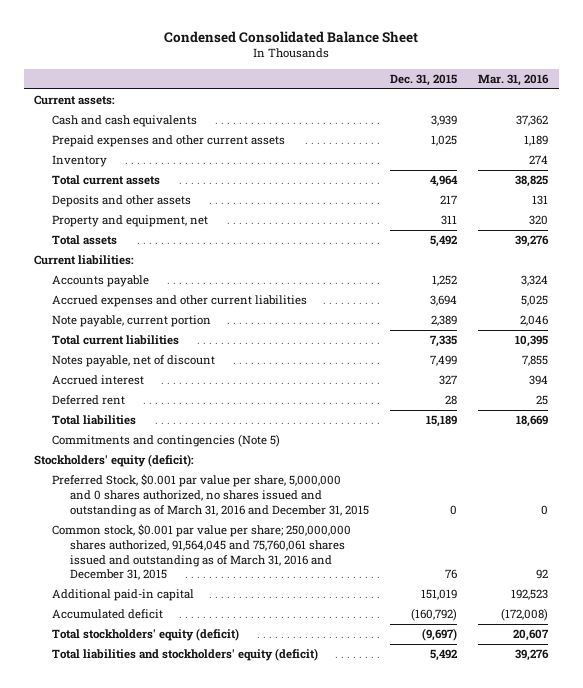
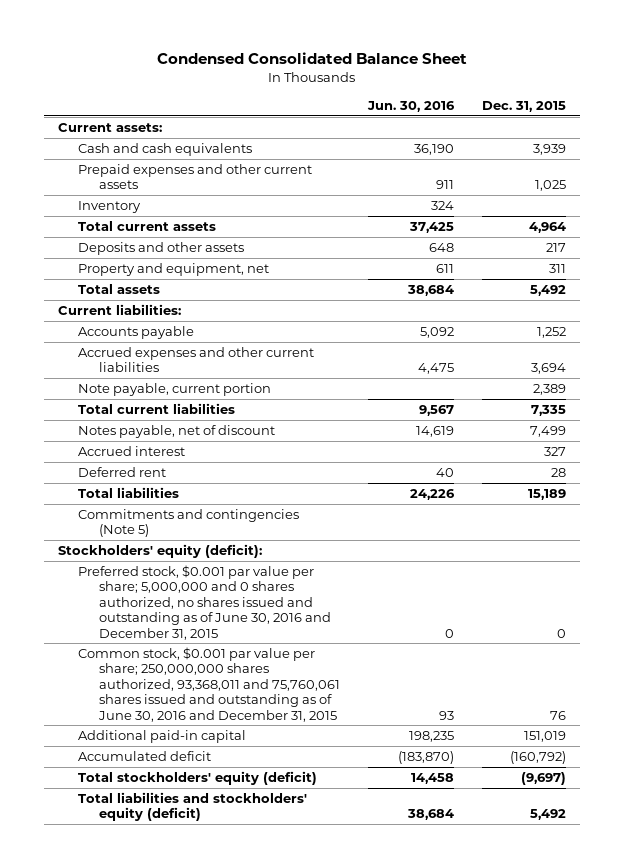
[478,74,550,87] Mar. 31, 2016 -> none
none -> [366,100,455,112] Jun. 30, 2016
[52,474,370,517] Preferred Stock, $0.001 par value per share, 5,000,000 and 0 shares authorized, no shares issued and outstanding as of March 31, 2016 and December 31, 2015 -> [78,564,331,640] Preferred stock, $0.001 par value per share; 5,000,000 and 0 shares authorized, no shares issued and outstanding as of June 30, 2016 and December 31, 2015
[52,524,352,581] Common stock, $0.001 par value per share; 250,000,000 shares authorized, 91,564,045 and 75,760,061 shares issued and outstanding as of March 31, 2016 and December 31, 2015 -> [78,646,340,722] Common stock, $0.001 par value per share; 250,000,000 shares authorized, 93,368,011 and 75,760,061 shares issued and outstanding as of June 30, 2016 and December 31, 2015

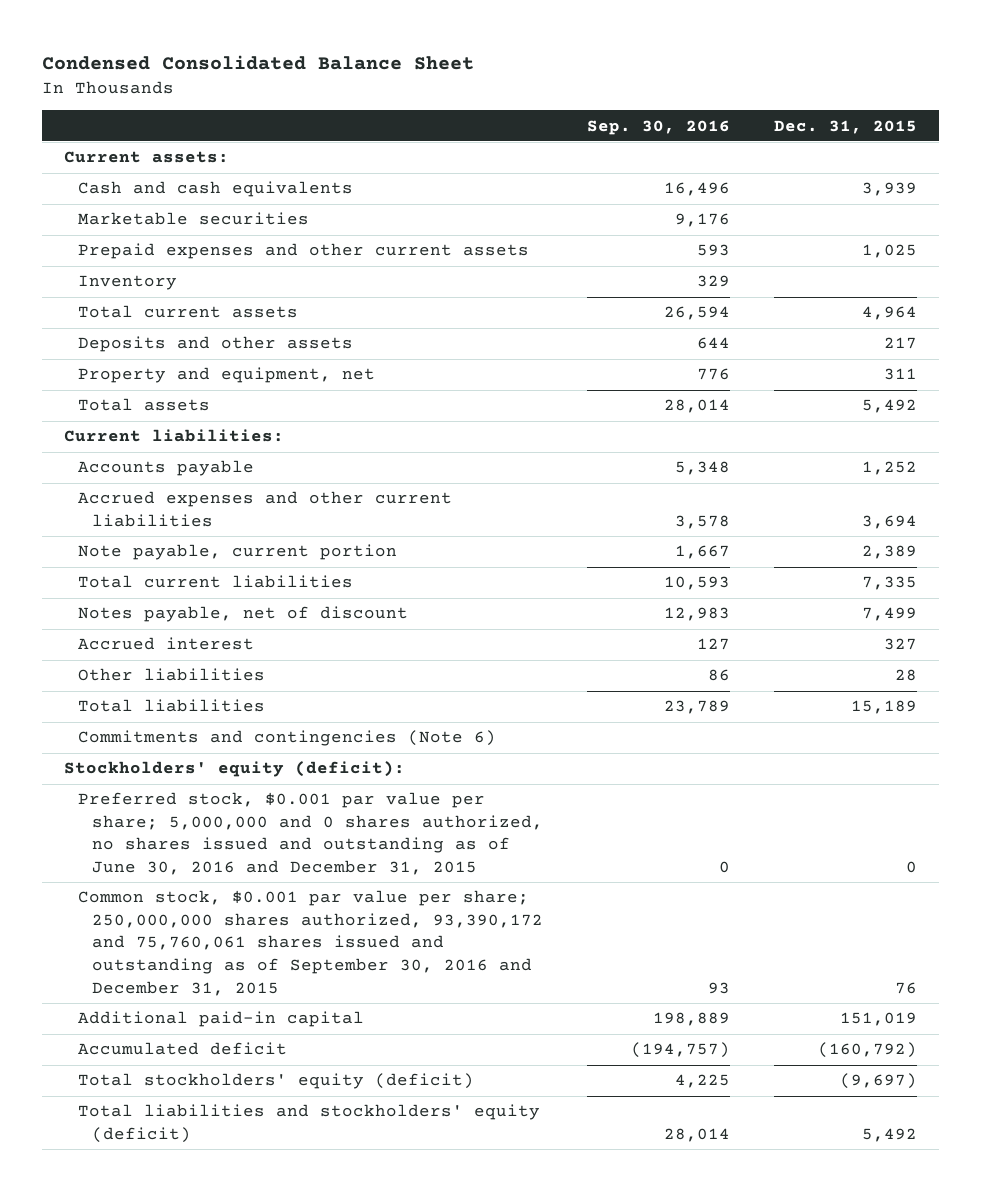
[366,100,455,112] Jun. 30, 2016 -> none
none -> [587,119,731,135] Sep. 30, 2016
none -> [78,212,310,226] Marketable securities
[78,466,167,477] Deferred rent -> none
none -> [78,668,266,682] Other liabilities
[78,508,300,538] Commitments and contingencies (Note 5) -> [78,730,497,747] Commitments and contingencies (Note 6)
[78,646,340,722] Common stock, $0.001 par value per share; 250,000,000 shares authorized, 93,368,011 and 75,760,061 shares issued and outstanding as of June 30, 2016 and December 31, 2015 -> [78,890,544,996] Common stock, $0.001 par value per share; 250,000,000 shares authorized, 93,390,172 and 75,760,061 shares issued and outstanding as of September 30, 2016 and December 31, 2015

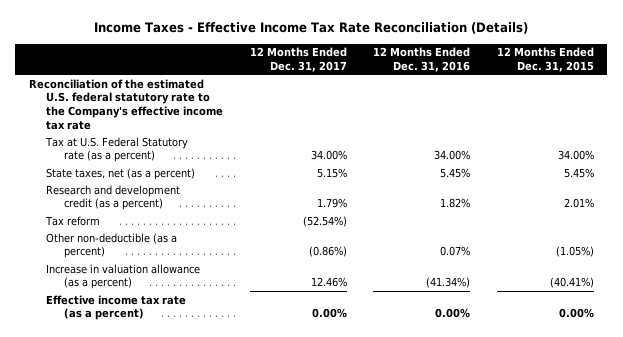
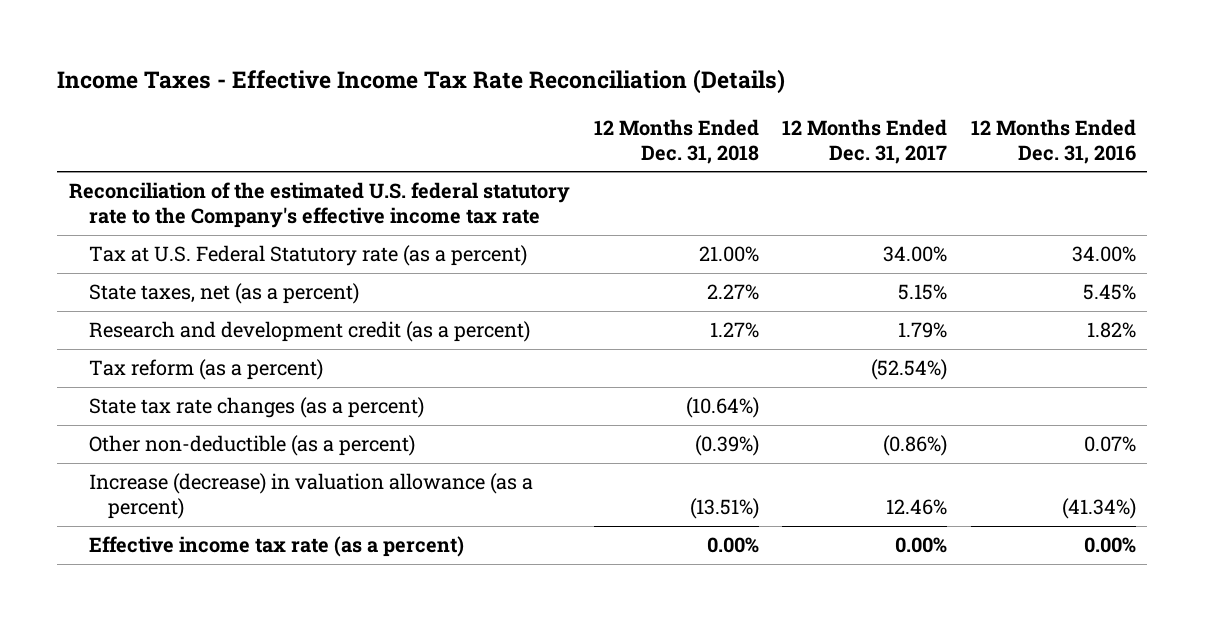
[497,47,595,72] 12 Months Ended Dec. 31, 2015 -> none
none -> [593,118,759,164] 12 Months Ended Dec. 31, 2018
[45,215,101,226] Tax reform -> [88,359,323,381] Tax reform (as a percent)
none -> [88,397,424,419] State tax rate changes (as a percent)
[46,263,201,290] Increase in valuation allowance (as a percent) -> [88,473,533,520] Increase (decrease) in valuation allowance (as a percent)

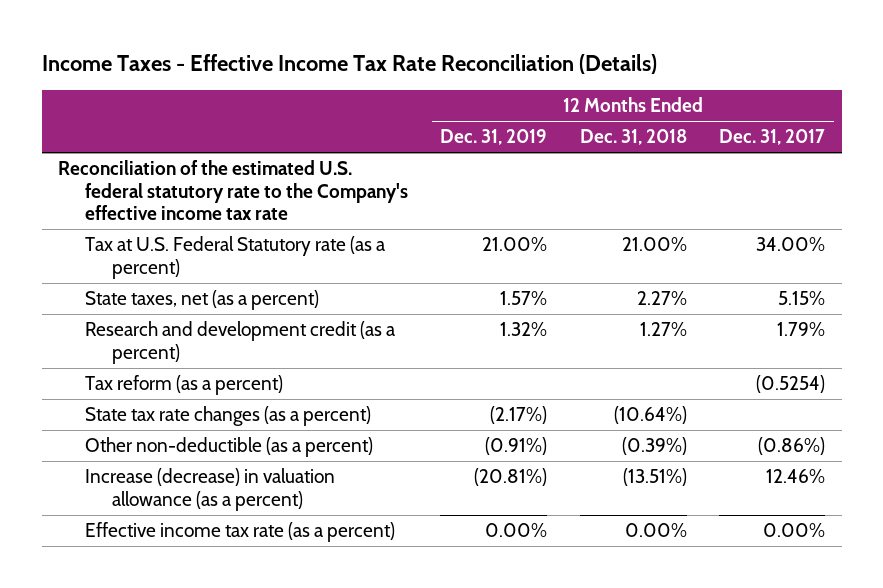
[970,118,1136,164] 12 Months Ended Dec. 31, 2016 -> none
none -> [440,129,548,146] Dec. 31, 2019
[871,359,948,381] (52.54%) -> [756,375,826,394] (0.5254)

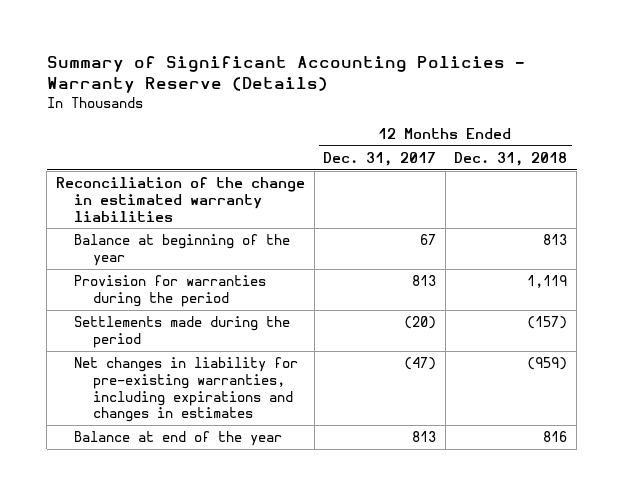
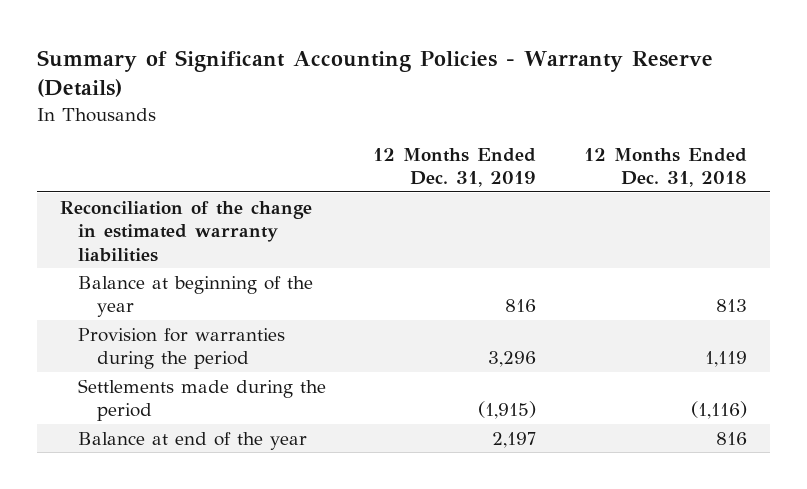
[323,151,437,166] Dec. 31, 2017 -> none
none -> [373,147,537,188] 12 Months Ended Dec. 31, 2019
[74,357,299,423] Net changes in liability for pre-existing warranties, including expirations and changes in estimates -> none
[527,316,568,330] (157) -> [690,401,747,420] (1,116)

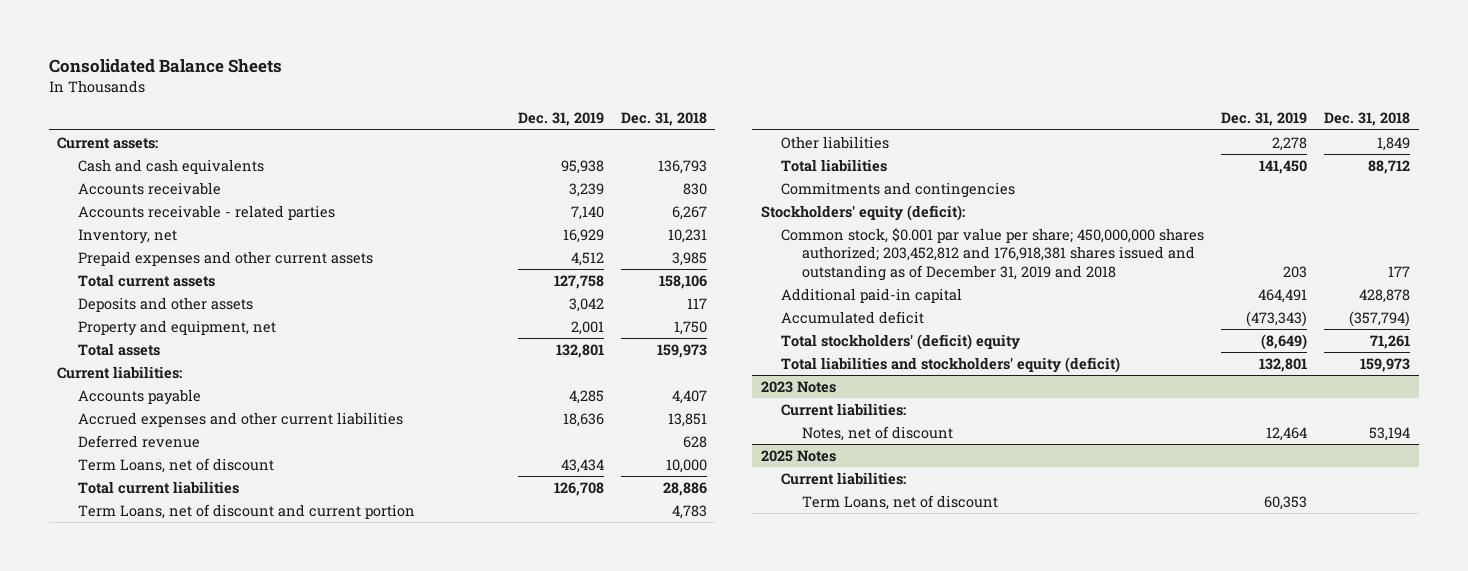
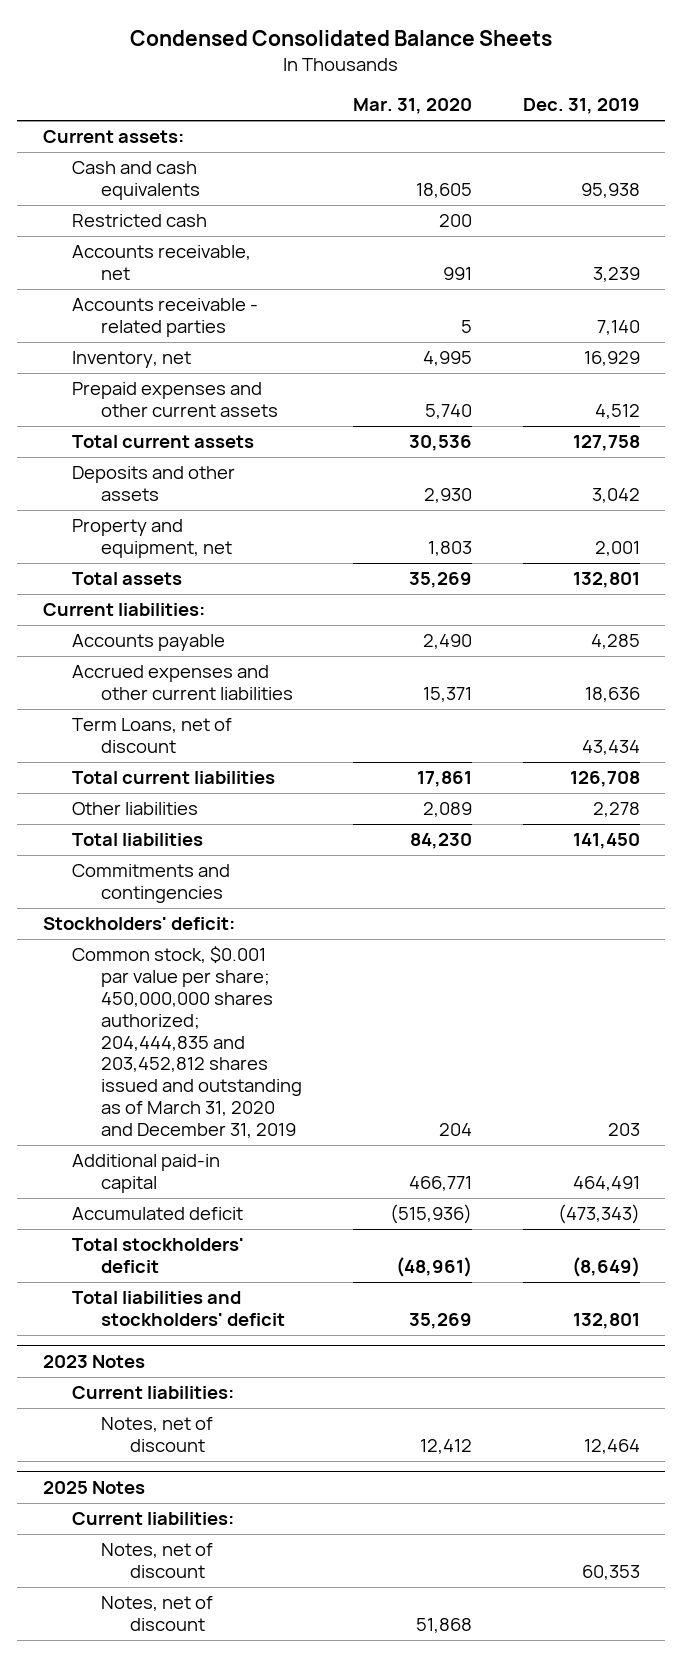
[48,58,282,73] Consolidated Balance Sheets -> [130,29,553,46] Condensed Consolidated Balance Sheets
[621,112,708,127] Dec. 31, 2018 -> none
none -> [352,98,472,115] Mar. 31, 2020
none -> [71,214,207,228] Restricted cash
[78,182,222,196] Accounts receivable -> [71,245,251,281] Accounts receivable, net
[78,435,201,449] Deferred revenue -> none
[78,504,416,520] Term Loans, net of discount and current portion -> none
[760,205,965,222] Stockholders' equity (deficit): -> [42,917,235,931] Stockholders' deficit:
[781,228,1205,281] Common stock, $0.001 par value per share; 450,000,000 shares authorized; 203,452,812 and 176,918,381 shares issued and outstanding as of December 31, 2019 and 2018 -> [71,946,303,1138] Common stock, $0.001 par value per share; 450,000,000 shares authorized; 204,444,835 and 203,452,812 shares issued and outstanding as of March 31, 2020 and December 31, 2019
[781,334,1021,351] Total stockholders' (deficit) equity -> [71,1238,244,1274] Total stockholders' deficit
[781,357,1121,374] Total liabilities and stockholders' equity (deficit) -> [71,1291,286,1327] Total liabilities and stockholders' deficit
[802,495,999,511] Term Loans, net of discount -> [101,1543,214,1579] Notes, net of discount
none -> [101,1596,214,1632] Notes, net of discount

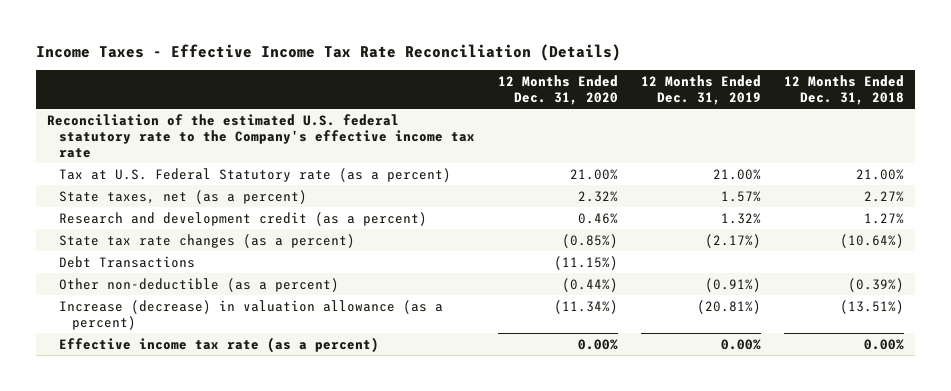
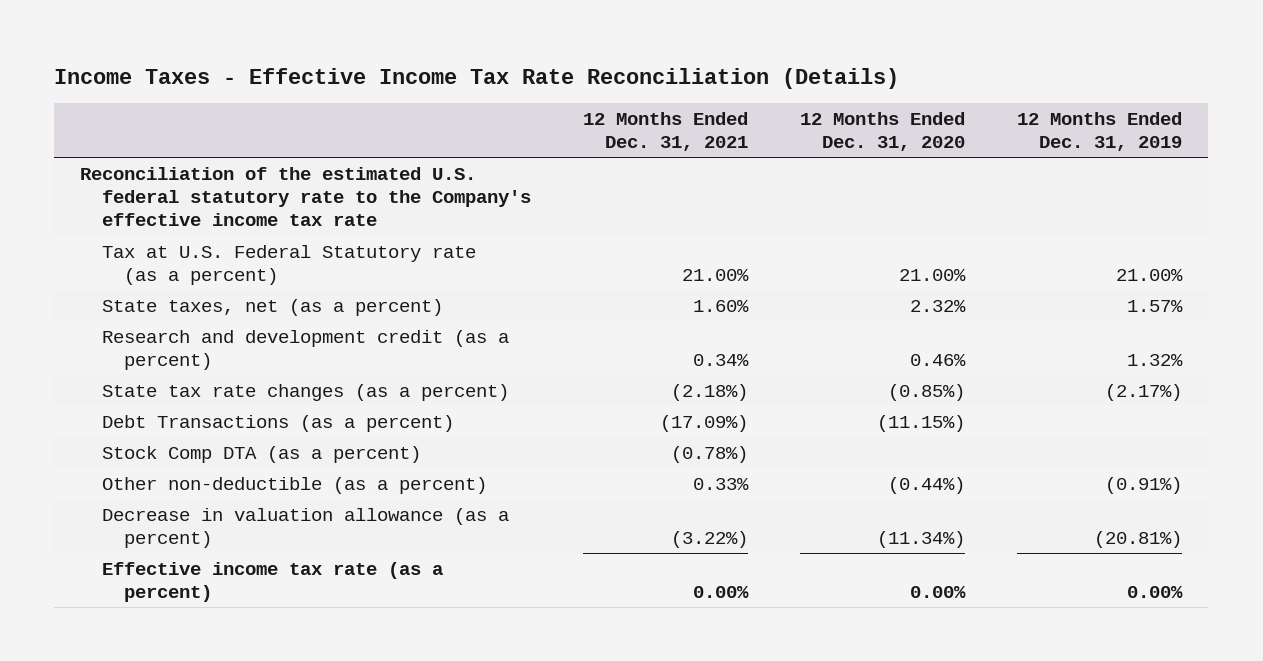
[783,74,904,105] 12 Months Ended Dec. 31, 2018 -> none
none -> [583,111,749,151] 12 Months Ended Dec. 31, 2021
[59,255,196,268] Debt Transactions -> [101,414,454,432] Debt Transactions (as a percent)
none -> [101,445,421,463] Stock Comp DTA (as a percent)
[59,299,444,330] Increase (decrease) in valuation allowance (as a percent) -> [101,507,509,549] Decrease in valuation allowance (as a percent)

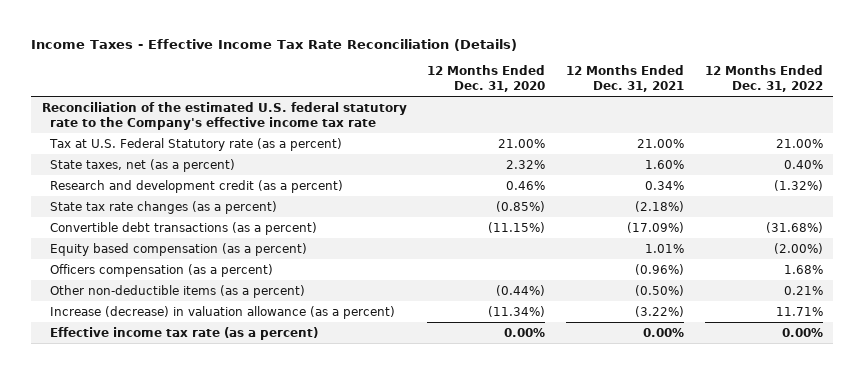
[1017,111,1183,151] 12 Months Ended Dec. 31, 2019 -> none
none -> [704,65,823,92] 12 Months Ended Dec. 31, 2022
[101,414,454,432] Debt Transactions (as a percent) -> [49,221,317,235] Convertible debt transactions (as a percent)
[101,445,421,463] Stock Comp DTA (as a percent) -> [49,242,307,256] Equity based compensation (as a percent)
[671,445,749,463] (0.78%) -> [644,243,684,253] 1.01%
none -> [49,263,273,277] Officers compensation (as a percent)
[101,476,487,494] Other non-deductible (as a percent) -> [49,284,305,298] Other non-deductible items (as a percent)
[693,477,750,490] 0.33% -> [634,284,684,296] (0.50%)
[101,507,509,549] Decrease in valuation allowance (as a percent) -> [49,305,395,319] Increase (decrease) in valuation allowance (as a percent)

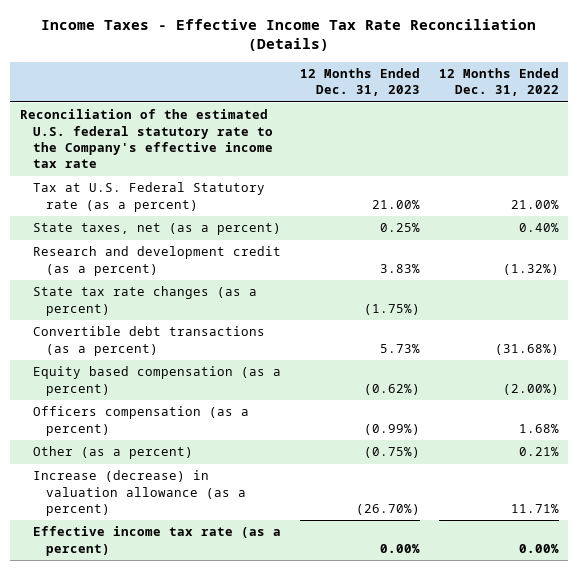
[427,65,546,92] 12 Months Ended Dec. 31, 2020 -> none
[565,65,684,92] 12 Months Ended Dec. 31, 2021 -> none
none -> [299,68,420,97] 12 Months Ended Dec. 31, 2023
[49,284,305,298] Other non-deductible items (as a percent) -> [32,446,193,460] Other (as a percent)

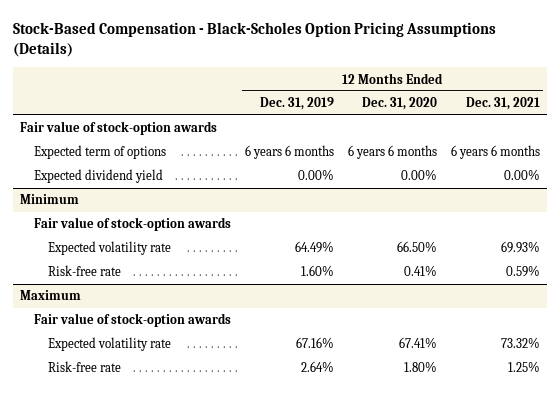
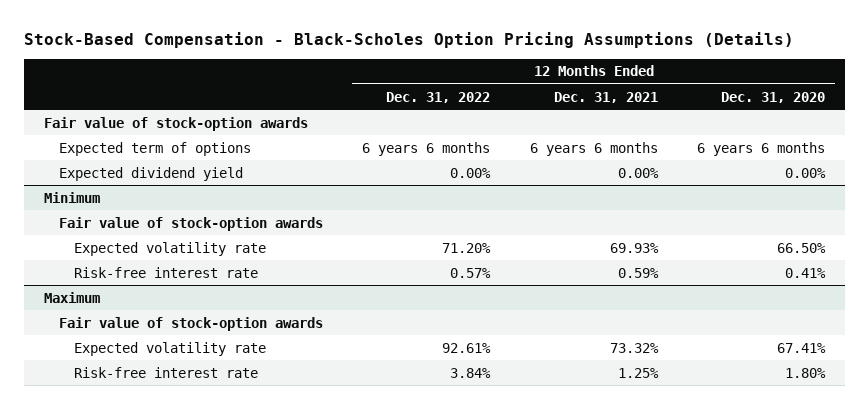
[260,97,335,111] Dec. 31, 2019 -> none
none -> [386,91,491,103] Dec. 31, 2022
[48,265,122,277] Risk-free rate -> [74,266,259,278] Risk-free interest rate
[48,361,122,373] Risk-free rate -> [74,366,259,378] Risk-free interest rate

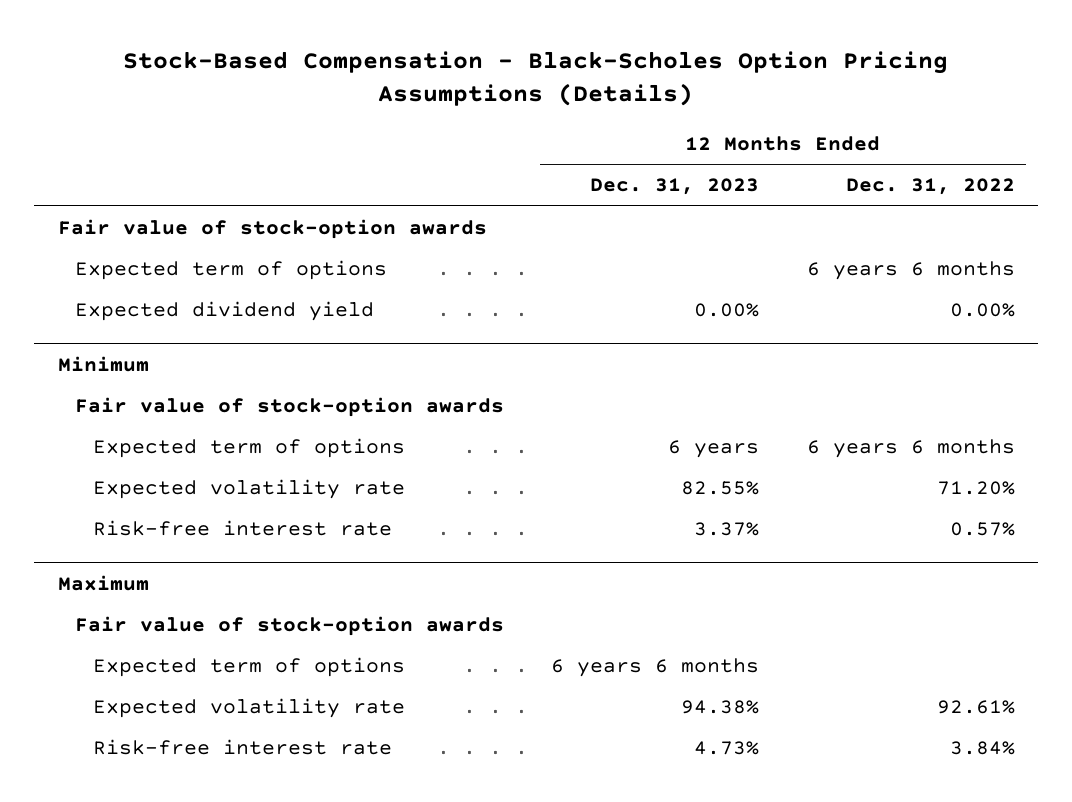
[553,91,658,103] Dec. 31, 2021 -> none
[720,91,825,103] Dec. 31, 2020 -> none
none -> [590,178,760,196] Dec. 31, 2023
none -> [93,438,406,459] Expected term of options
none -> [93,657,406,678] Expected term of options

